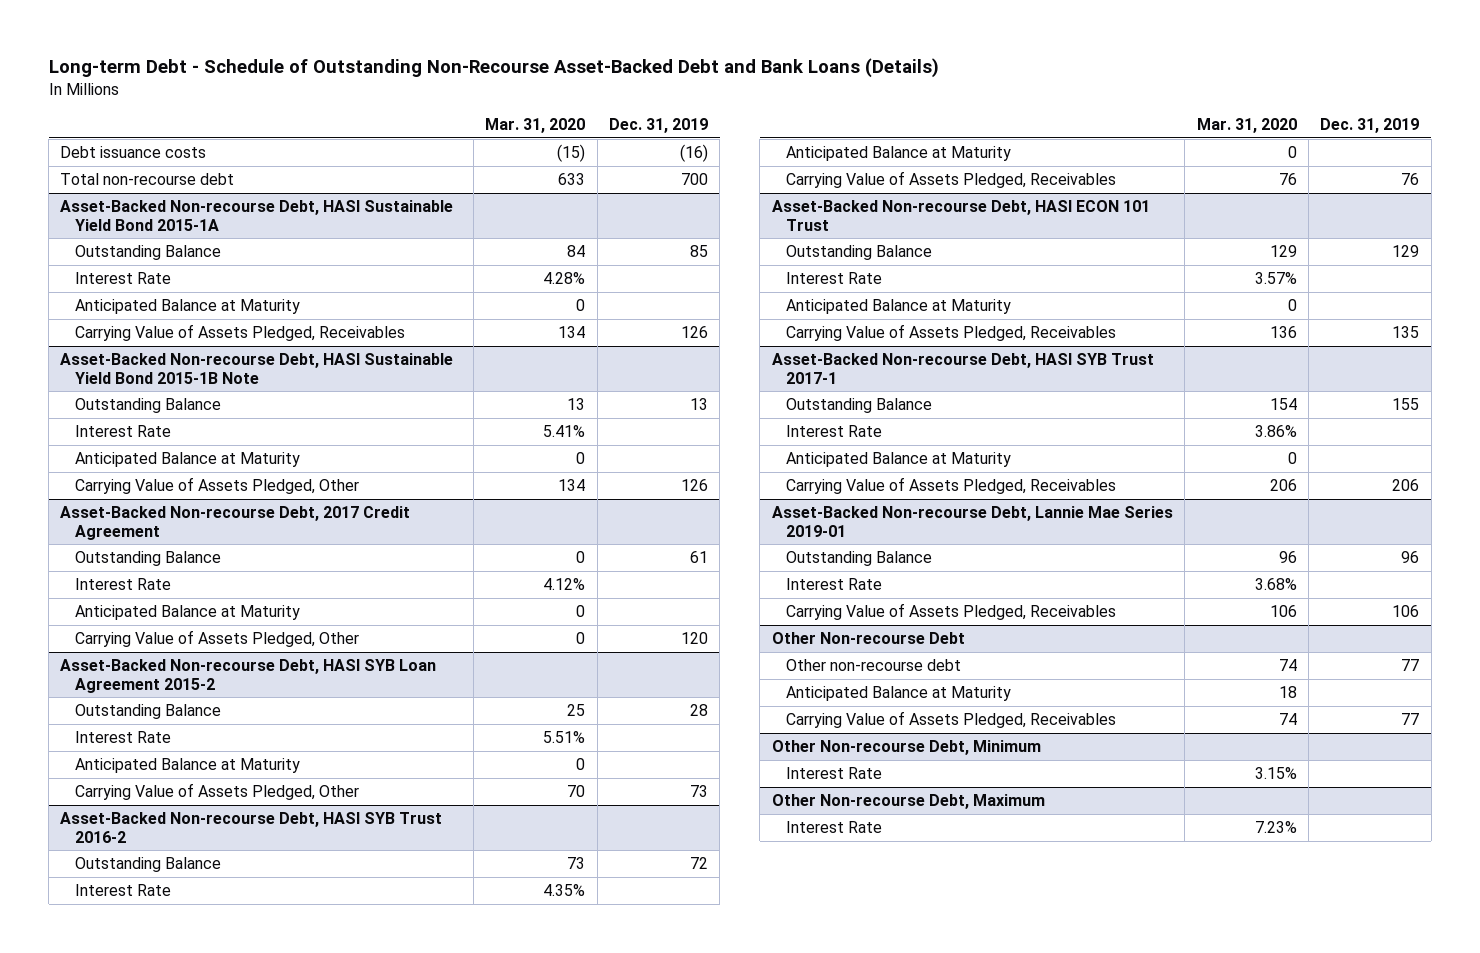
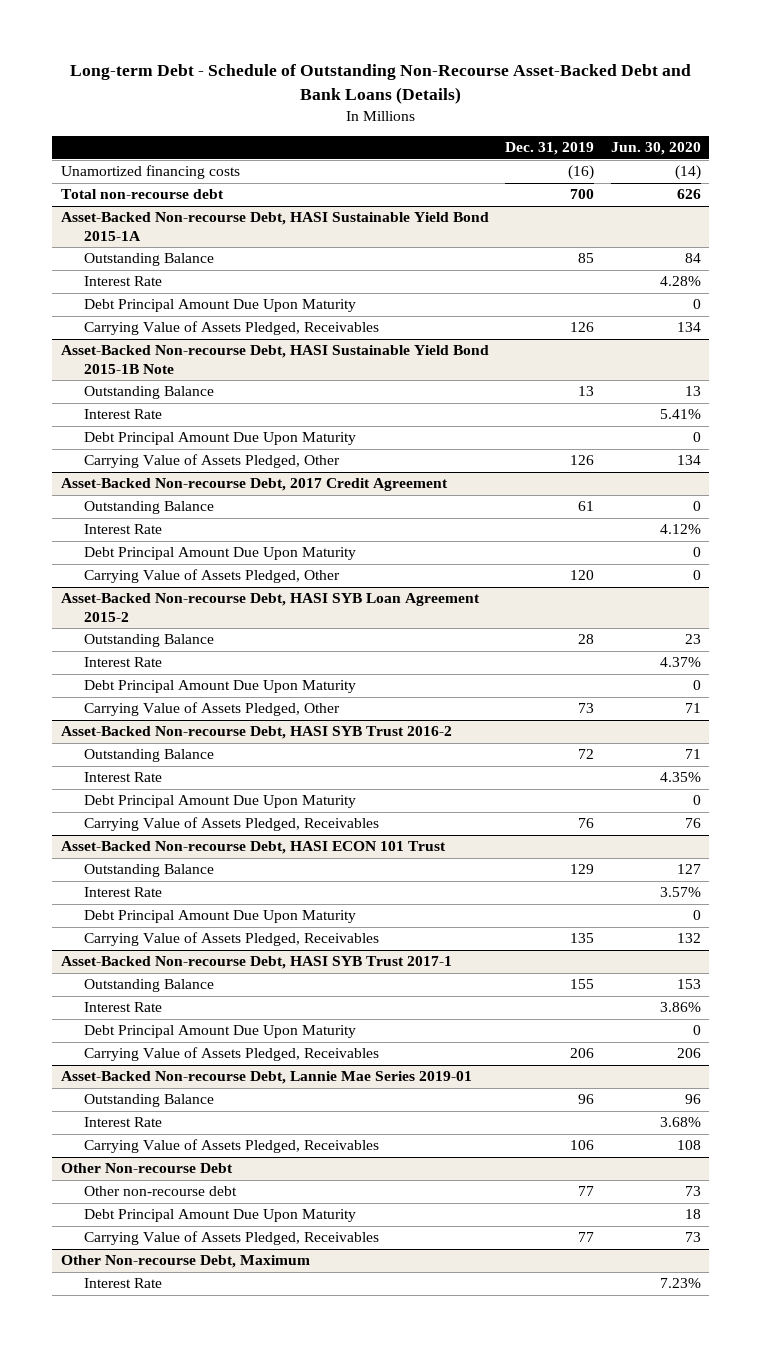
[485,118,586,134] Mar. 31, 2020 -> none
none -> [610,142,701,156] Jun. 30, 2020
[60,146,207,159] Debt issuance costs -> [60,165,240,180] Unamortized financing costs
[74,299,300,315] Anticipated Balance at Maturity -> [83,299,356,313] Debt Principal Amount Due Upon Maturity
[74,452,300,468] Anticipated Balance at Maturity -> [83,432,356,446] Debt Principal Amount Due Upon Maturity
[74,605,300,621] Anticipated Balance at Maturity -> [83,547,356,561] Debt Principal Amount Due Upon Maturity
[74,758,300,774] Anticipated Balance at Maturity -> [83,680,356,694] Debt Principal Amount Due Upon Maturity
[786,146,1012,162] Anticipated Balance at Maturity -> [83,795,356,809] Debt Principal Amount Due Upon Maturity
[786,299,1012,315] Anticipated Balance at Maturity -> [83,910,356,924] Debt Principal Amount Due Upon Maturity
[786,452,1012,468] Anticipated Balance at Maturity -> [83,1025,356,1039] Debt Principal Amount Due Upon Maturity
[786,686,1012,702] Anticipated Balance at Maturity -> [83,1209,356,1223] Debt Principal Amount Due Upon Maturity
[771,740,1041,756] Other Non-recourse Debt, Minimum -> none
[786,767,883,780] Interest Rate -> none

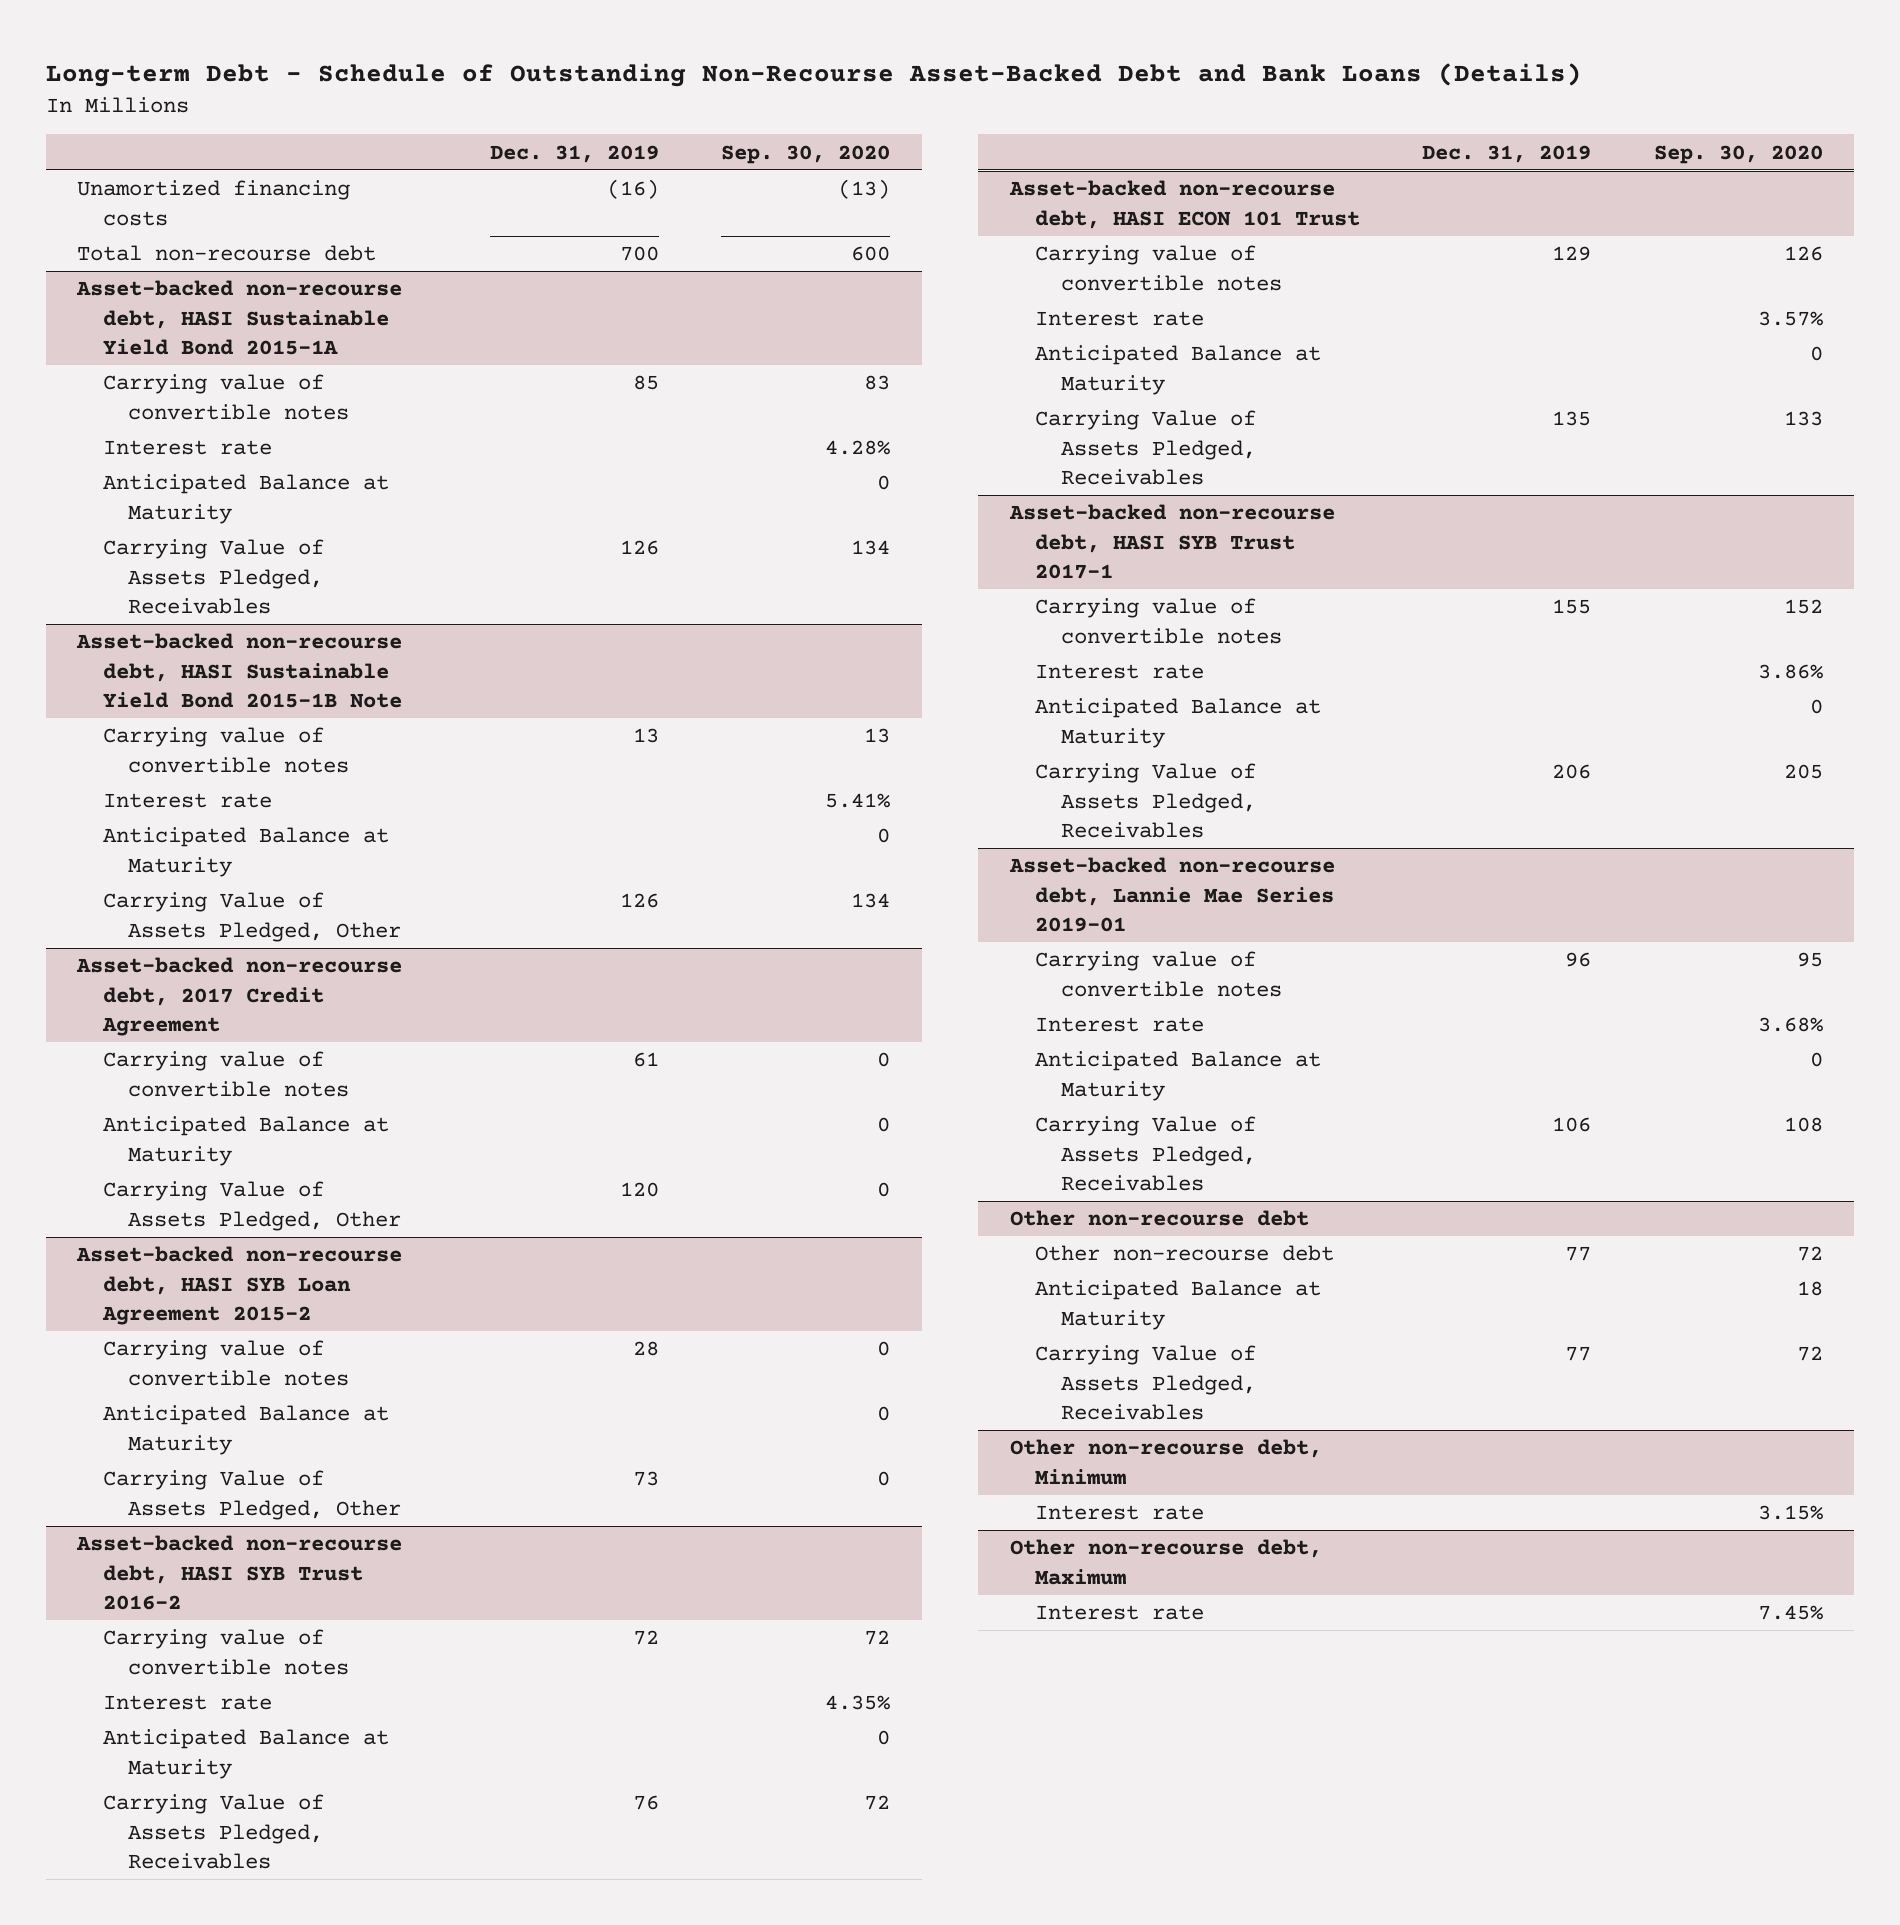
[610,142,701,156] Jun. 30, 2020 -> none
none -> [721,144,891,164] Sep. 30, 2020
[60,212,489,241] Asset-Backed Non-recourse Debt, HASI Sustainable Yield Bond 2015-1A -> [76,280,403,356] Asset-backed non-recourse debt, HASI Sustainable Yield Bond 2015-1A
[83,253,214,267] Outstanding Balance -> [102,374,350,420] Carrying value of convertible notes
[83,276,162,287] Interest Rate -> [102,440,272,456] Interest rate
[83,299,356,313] Debt Principal Amount Due Upon Maturity -> [102,474,389,524] Anticipated Balance at Maturity
[60,345,489,374] Asset-Backed Non-recourse Debt, HASI Sustainable Yield Bond 2015-1B Note -> [76,633,403,709] Asset-backed non-recourse debt, HASI Sustainable Yield Bond 2015-1B Note
[83,386,214,400] Outstanding Balance -> [102,727,350,773] Carrying value of convertible notes
[83,409,162,420] Interest Rate -> [102,793,272,809] Interest rate
[83,432,356,446] Debt Principal Amount Due Upon Maturity -> [102,827,389,877] Anticipated Balance at Maturity
[83,524,162,535] Interest Rate -> none
[60,478,448,492] Asset-Backed Non-recourse Debt, 2017 Credit Agreement -> [76,957,403,1037] Asset-backed non-recourse debt, 2017 Credit Agreement
[83,501,214,515] Outstanding Balance -> [102,1051,350,1097] Carrying value of convertible notes
[83,547,356,561] Debt Principal Amount Due Upon Maturity -> [102,1116,389,1166] Anticipated Balance at Maturity
[83,657,162,668] Interest Rate -> none
[60,593,480,622] Asset-Backed Non-recourse Debt, HASI SYB Loan Agreement 2015-2 -> [76,1246,403,1326] Asset-backed non-recourse debt, HASI SYB Loan Agreement 2015-2
[83,634,214,648] Outstanding Balance -> [102,1340,350,1386] Carrying value of convertible notes
[83,680,356,694] Debt Principal Amount Due Upon Maturity -> [102,1405,389,1455] Anticipated Balance at Maturity
[60,726,452,740] Asset-Backed Non-recourse Debt, HASI SYB Trust 2016-2 -> [76,1535,403,1611] Asset-backed non-recourse debt, HASI SYB Trust 2016-2
[83,749,214,763] Outstanding Balance -> [102,1629,350,1675] Carrying value of convertible notes
[83,772,162,783] Interest Rate -> [102,1695,272,1711] Interest rate
[83,795,356,809] Debt Principal Amount Due Upon Maturity -> [102,1729,389,1779] Anticipated Balance at Maturity
[60,841,446,855] Asset-Backed Non-recourse Debt, HASI ECON 101 Trust -> [1008,180,1361,229] Asset-backed non-recourse debt, HASI ECON 101 Trust
[83,864,214,878] Outstanding Balance -> [1035,245,1282,291] Carrying value of convertible notes
[83,887,162,898] Interest Rate -> [1035,311,1205,327] Interest rate
[83,910,356,924] Debt Principal Amount Due Upon Maturity -> [1035,345,1322,395] Anticipated Balance at Maturity
[60,956,452,970] Asset-Backed Non-recourse Debt, HASI SYB Trust 2017-1 -> [1008,504,1335,580] Asset-backed non-recourse debt, HASI SYB Trust 2017-1
[83,979,214,993] Outstanding Balance -> [1035,598,1282,644] Carrying value of convertible notes
[83,1002,162,1013] Interest Rate -> [1035,664,1205,680] Interest rate
[83,1025,356,1039] Debt Principal Amount Due Upon Maturity -> [1035,698,1322,748] Anticipated Balance at Maturity
[60,1071,472,1085] Asset-Backed Non-recourse Debt, Lannie Mae Series 2019-01 -> [1008,857,1335,933] Asset-backed non-recourse debt, Lannie Mae Series 2019-01
[83,1094,214,1108] Outstanding Balance -> [1035,951,1282,997] Carrying value of convertible notes
[83,1117,162,1128] Interest Rate -> [1035,1017,1205,1033] Interest rate
none -> [1035,1051,1322,1101] Anticipated Balance at Maturity
[60,1163,233,1174] Other Non-recourse Debt -> [1009,1210,1309,1227] Other non-recourse debt
[83,1209,356,1223] Debt Principal Amount Due Upon Maturity -> [1035,1280,1322,1330] Anticipated Balance at Maturity
none -> [1009,1439,1322,1485] Other non-recourse debt, Minimum
none -> [1035,1505,1205,1521] Interest rate
[60,1255,310,1269] Other Non-recourse Debt, Maximum -> [1009,1539,1322,1585] Other non-recourse debt, Maximum
[83,1278,162,1289] Interest Rate -> [1035,1605,1205,1621] Interest rate

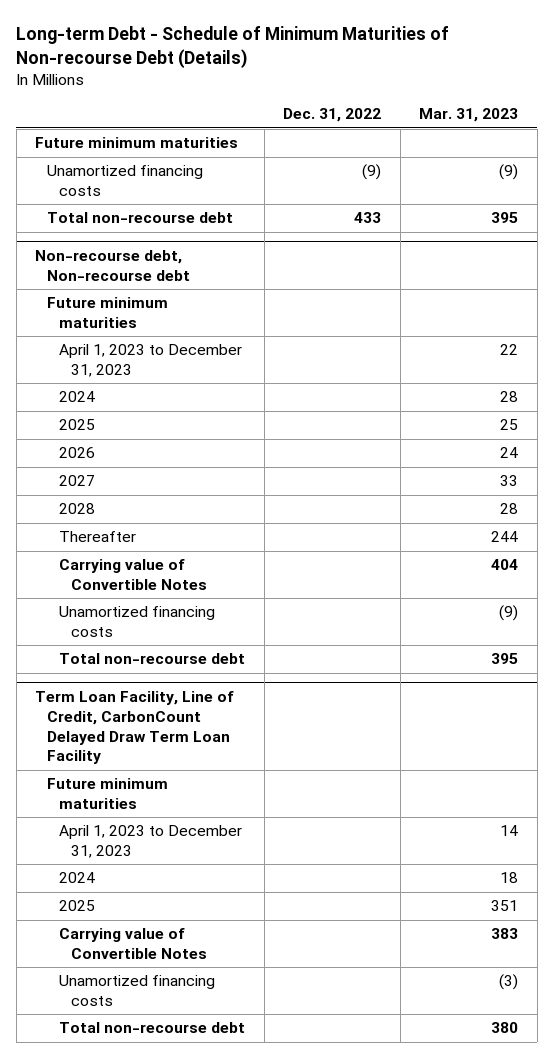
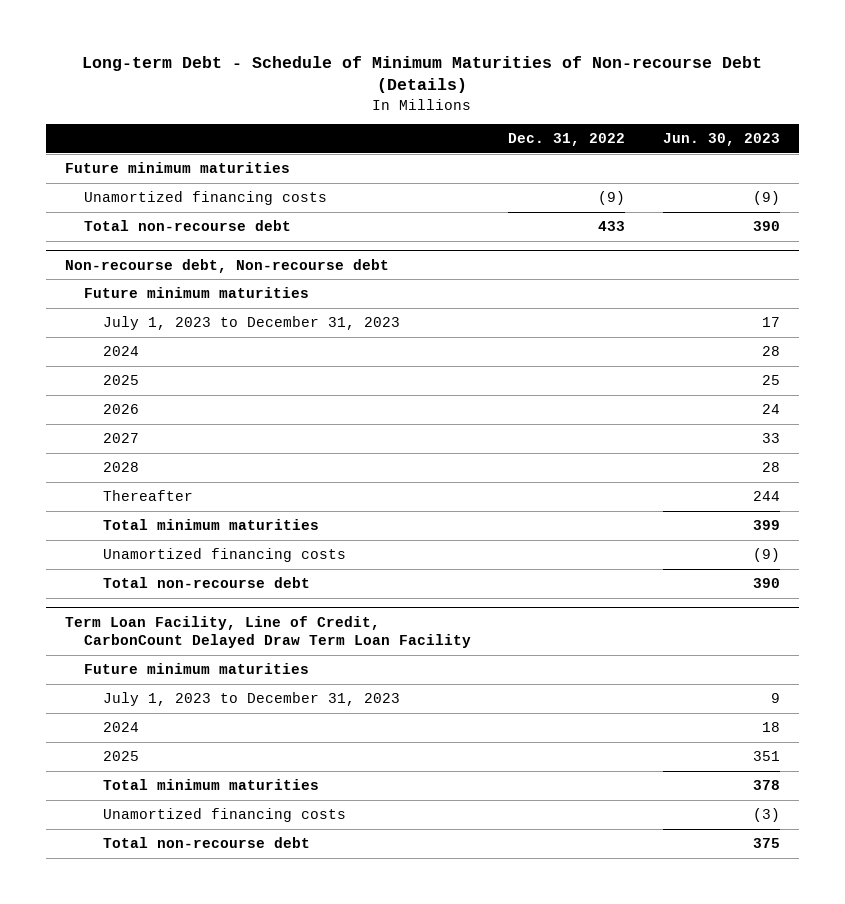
[419,108,519,123] Mar. 31, 2023 -> none
none -> [663,133,781,147] Jun. 30, 2023
[59,344,243,378] April 1, 2023 to December 31, 2023 -> [103,316,401,331] July 1, 2023 to December 31, 2023
[59,559,207,591] Carrying value of Convertible Notes -> [103,519,320,531] Total minimum maturities
[59,825,243,859] April 1, 2023 to December 31, 2023 -> [103,692,401,707] July 1, 2023 to December 31, 2023
[59,928,207,960] Carrying value of Convertible Notes -> [103,779,320,791] Total minimum maturities

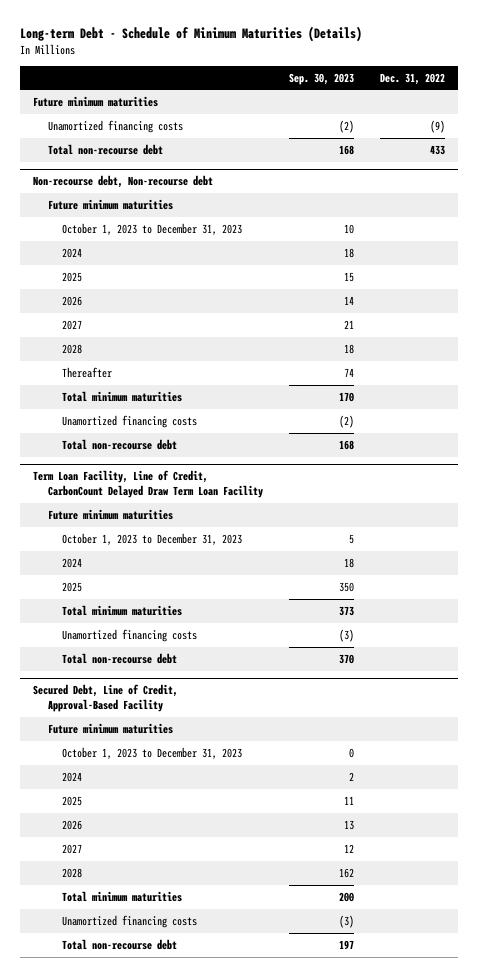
[82,56,763,94] Long-term Debt - Schedule of Minimum Maturities of Non-recourse Debt (Details) -> [20,26,363,43] Long-term Debt - Schedule of Minimum Maturities (Details)
[663,133,781,147] Jun. 30, 2023 -> none
none -> [288,72,354,85] Sep. 30, 2023
[103,316,401,331] July 1, 2023 to December 31, 2023 -> [62,222,243,235] October 1, 2023 to December 31, 2023
[103,692,401,707] July 1, 2023 to December 31, 2023 -> [62,532,243,545] October 1, 2023 to December 31, 2023
none -> [33,684,179,712] Secured Debt, Line of Credit, Approval-Based Facility
none -> [47,722,173,734] Future minimum maturities
none -> [62,746,243,759] October 1, 2023 to December 31, 2023
none -> [62,771,83,782] 2024
none -> [62,795,83,806] 2025
none -> [62,819,83,830] 2026
none -> [62,843,83,854] 2027
none -> [62,867,83,878] 2028
none -> [62,890,183,902] Total minimum maturities
none -> [62,914,198,928] Unamortized financing costs
none -> [62,938,178,950] Total non-recourse debt

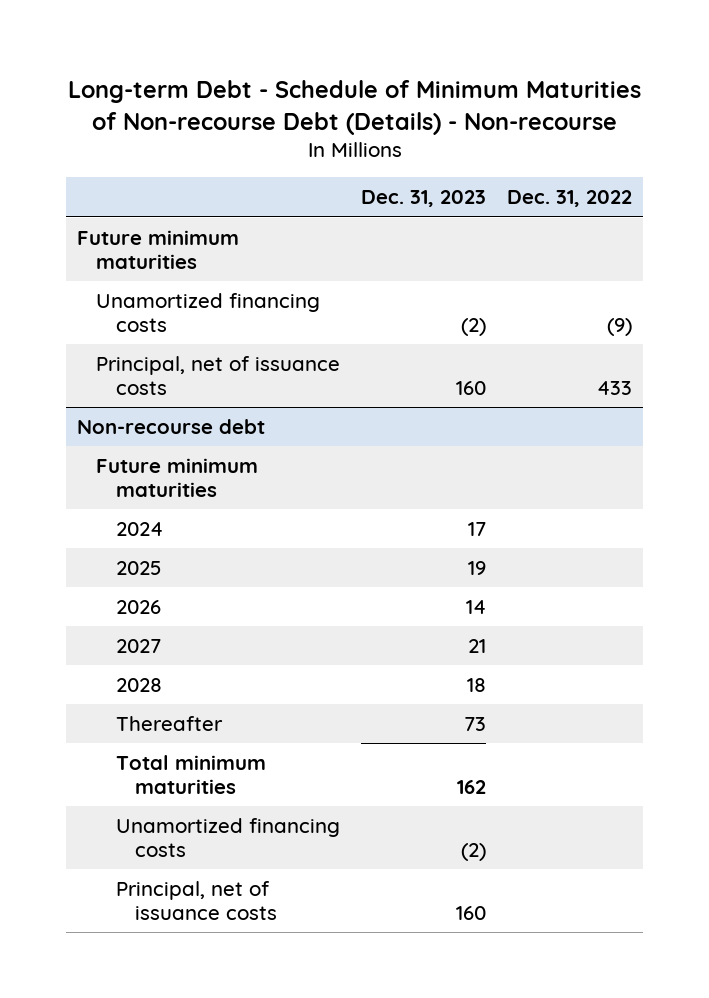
[20,26,363,43] Long-term Debt - Schedule of Minimum Maturities (Details) -> [67,80,641,135] Long-term Debt - Schedule of Minimum Maturities of Non-recourse Debt (Details) - Non-recourse
[288,72,354,85] Sep. 30, 2023 -> none
none -> [361,190,487,208] Dec. 31, 2023
[47,143,163,155] Total non-recourse debt -> [96,355,341,395] Principal, net of issuance costs
[33,175,214,189] Non-recourse debt, Non-recourse debt -> [76,418,265,434] Non-recourse debt
[62,222,243,235] October 1, 2023 to December 31, 2023 -> none
[33,470,263,498] Term Loan Facility, Line of Credit, CarbonCount Delayed Draw Term Loan Facility -> none
[47,508,173,520] Future minimum maturities -> none
[62,532,243,545] October 1, 2023 to December 31, 2023 -> none
[62,557,83,568] 2024 -> none
[62,581,83,592] 2025 -> none
[62,604,183,616] Total minimum maturities -> none
[62,628,198,642] Unamortized financing costs -> none
[62,652,178,664] Total non-recourse debt -> none
[33,684,179,712] Secured Debt, Line of Credit, Approval-Based Facility -> none
[47,722,173,734] Future minimum maturities -> none
[62,746,243,759] October 1, 2023 to December 31, 2023 -> none
[62,771,83,782] 2024 -> none
[62,795,83,806] 2025 -> none
[62,819,83,830] 2026 -> none
[62,843,83,854] 2027 -> none
[62,867,83,878] 2028 -> none
[62,890,183,902] Total minimum maturities -> none
[62,914,198,928] Unamortized financing costs -> none
[62,938,178,950] Total non-recourse debt -> none
[62,438,178,450] Total non-recourse debt -> [115,880,277,920] Principal, net of issuance costs

